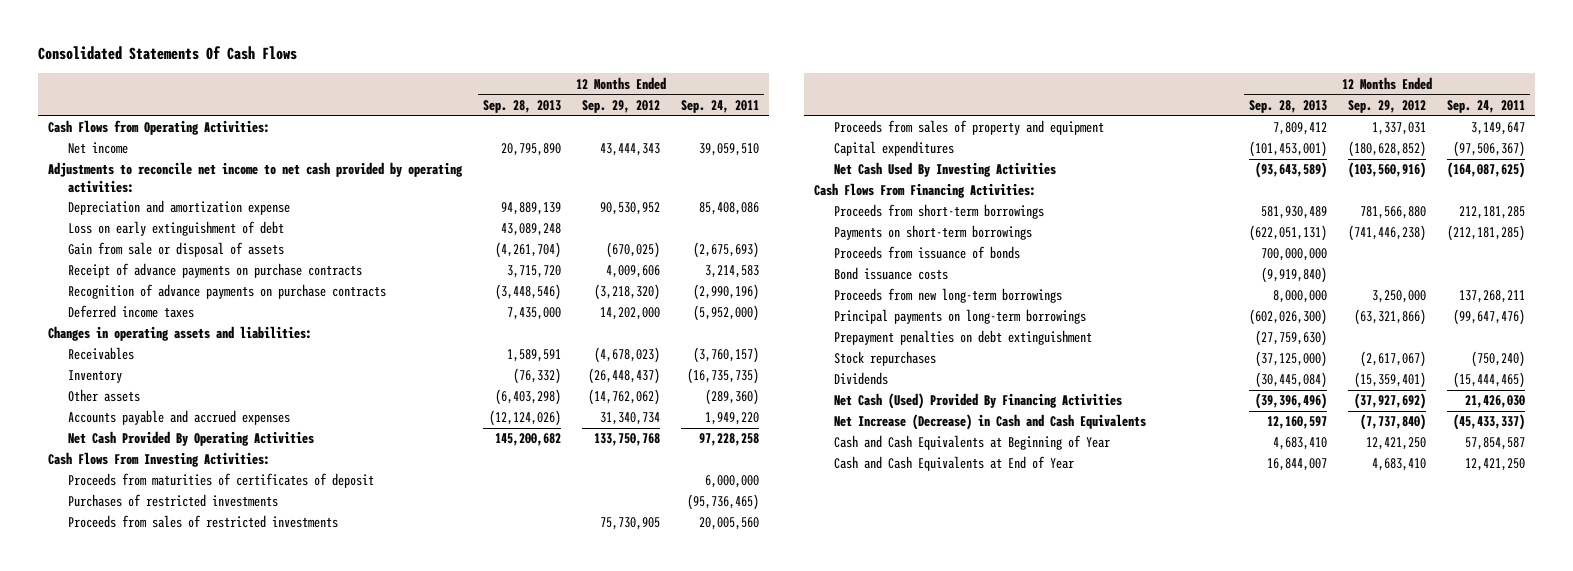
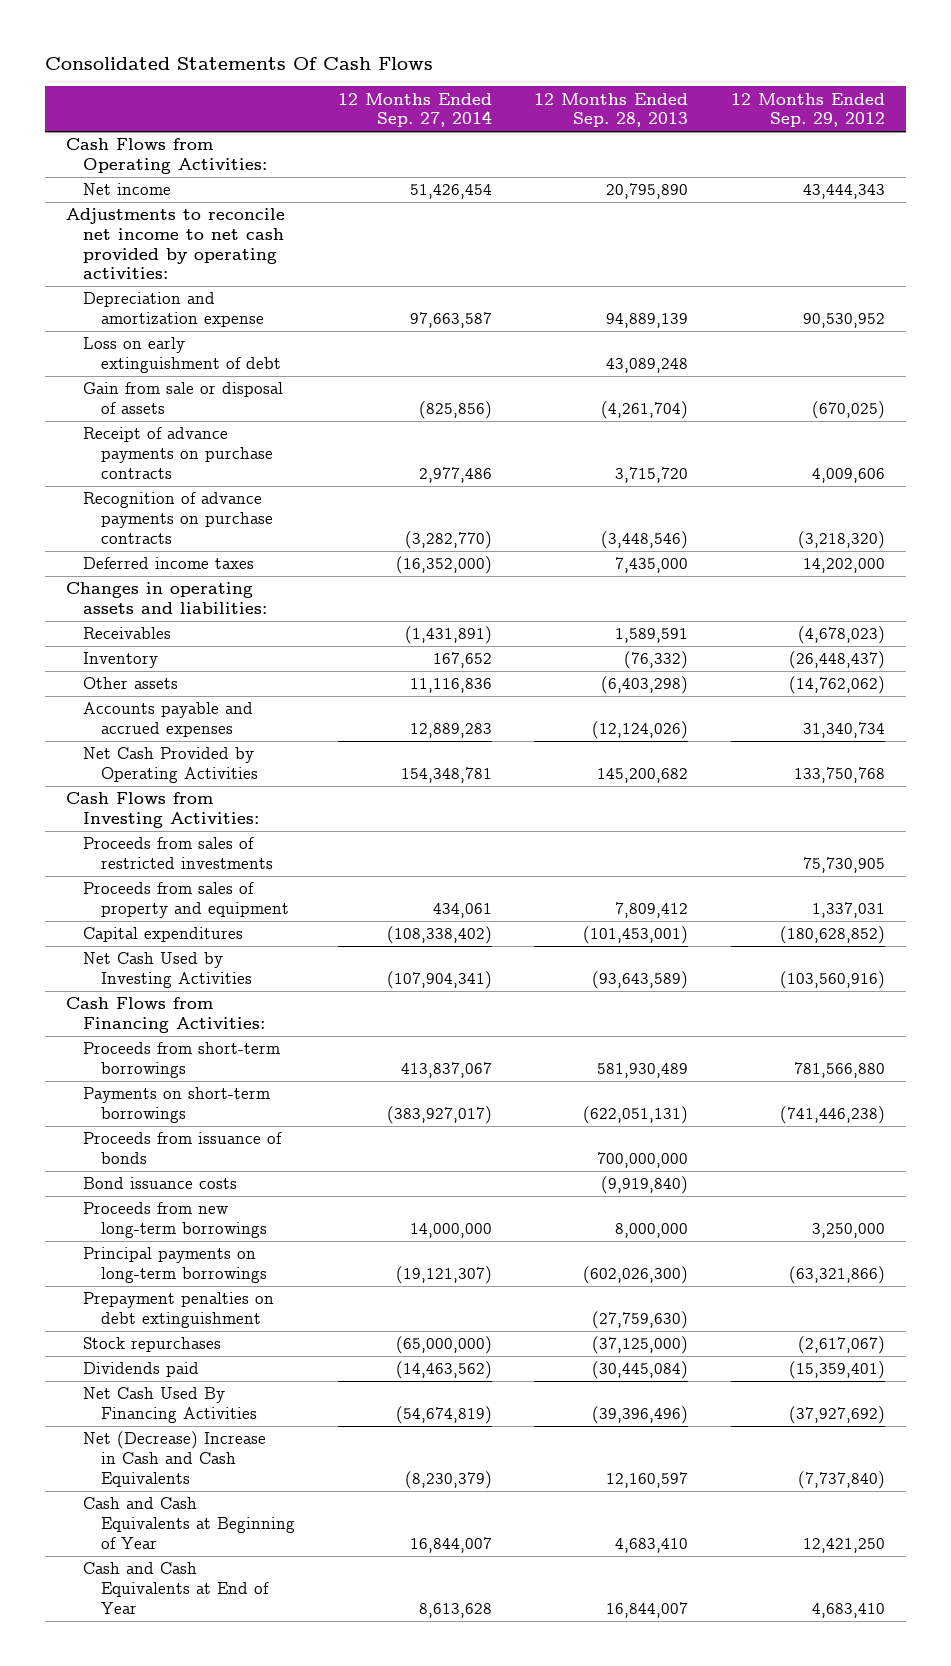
[680,99,759,113] Sep. 24, 2011 -> none
none -> [337,92,492,128] 12 Months Ended Sep. 27, 2014
[67,473,374,489] Proceeds from maturities of certificates of deposit -> none
[67,494,278,508] Purchases of restricted investments -> none
[67,431,314,447] Net Cash Provided By Operating Activities -> [83,747,258,783] Net Cash Provided by Operating Activities
[48,452,271,468] Cash Flows From Investing Activities: -> [66,792,260,828] Cash Flows from Investing Activities:
[833,162,1056,178] Net Cash Used By Investing Activities -> [83,952,252,988] Net Cash Used by Investing Activities
[814,183,1037,199] Cash Flows From Financing Activities: -> [66,997,266,1033] Cash Flows from Financing Activities:
[833,372,888,386] Dividends -> [83,1362,200,1378] Dividends paid
[833,393,1122,410] Net Cash (Used) Provided By Financing Activities -> [83,1387,257,1423] Net Cash Used By Financing Activities
[833,414,1146,431] Net Increase (Decrease) in Cash and Cash Equivalents -> [83,1431,267,1487] Net (Decrease) Increase in Cash and Cash Equivalents

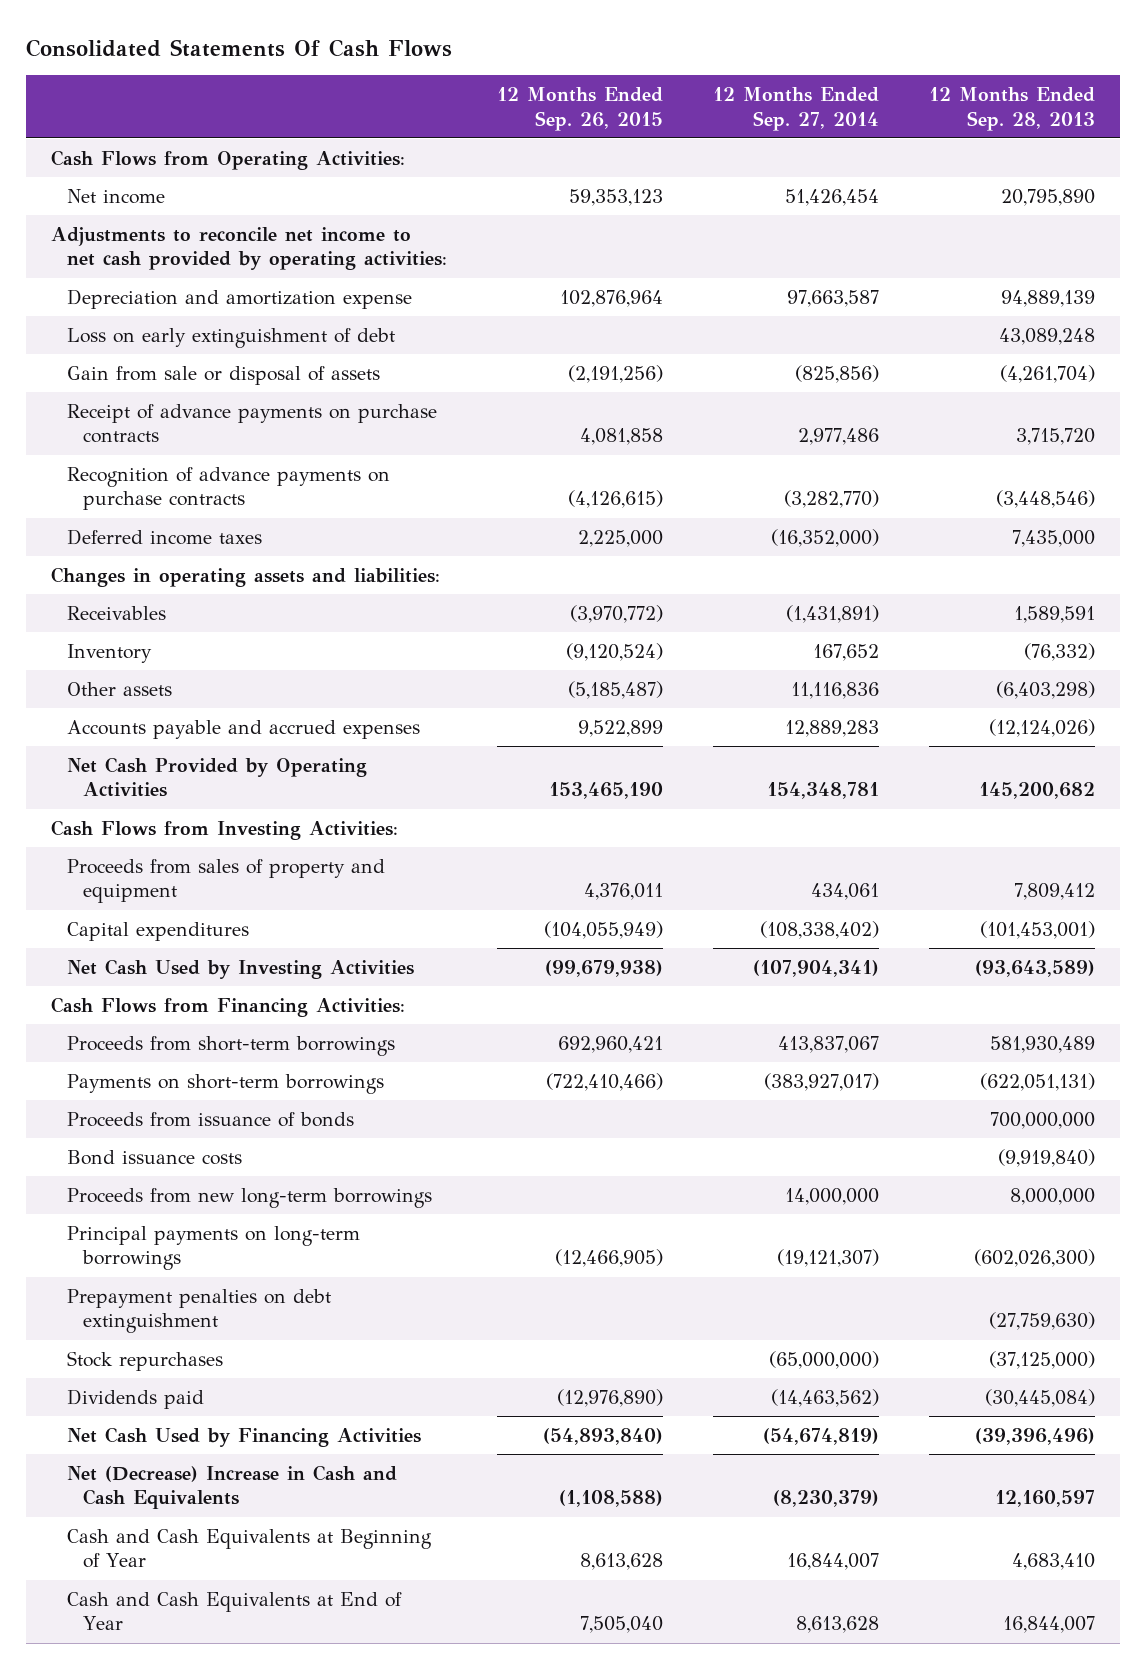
[730,92,885,128] 12 Months Ended Sep. 29, 2012 -> none
none -> [496,86,663,131] 12 Months Ended Sep. 26, 2015
[83,837,273,869] Proceeds from sales of restricted investments -> none
[83,1387,257,1423] Net Cash Used By Financing Activities -> [66,1426,421,1447] Net Cash Used by Financing Activities

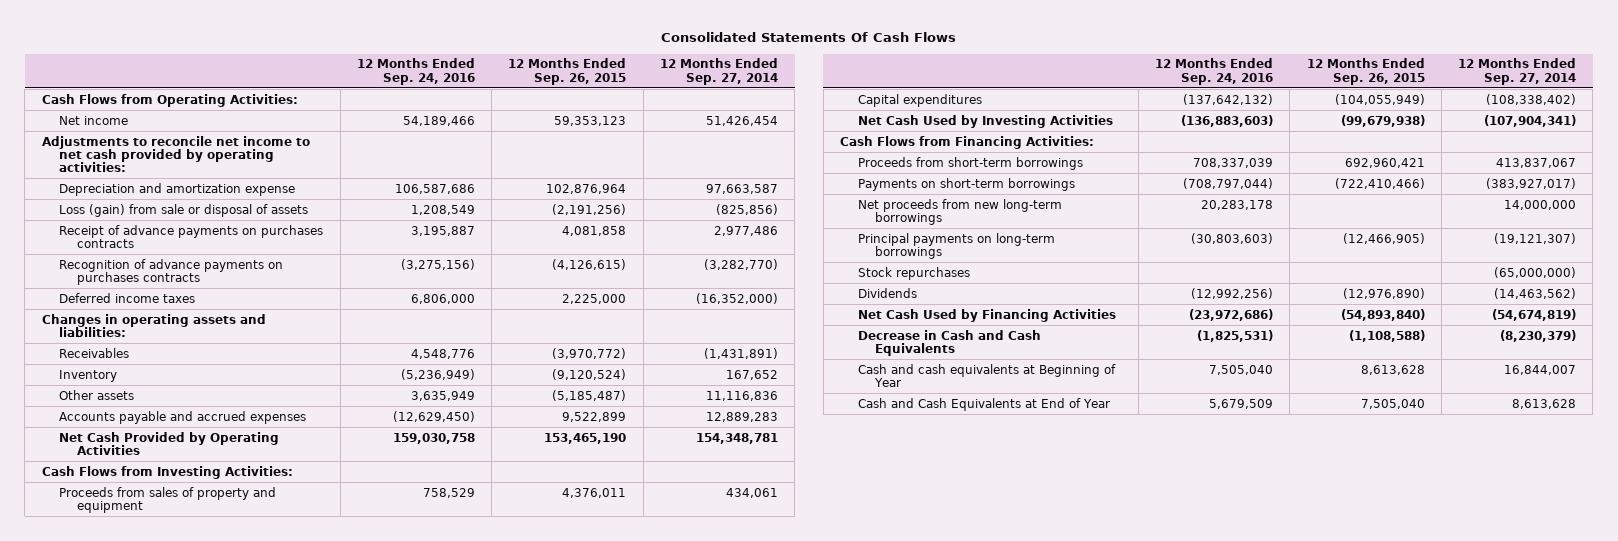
[929,86,1096,131] 12 Months Ended Sep. 28, 2013 -> none
none -> [356,58,475,85] 12 Months Ended Sep. 24, 2016
[66,327,395,348] Loss on early extinguishment of debt -> none
[66,365,380,385] Gain from sale or disposal of assets -> [59,203,309,217] Loss (gain) from sale or disposal of assets
[66,403,437,444] Receipt of advance payments on purchase contracts -> [59,224,324,248] Receipt of advance payments on purchases contracts
[66,466,390,511] Recognition of advance payments on purchase contracts -> [59,258,284,285] Recognition of advance payments on purchases contracts
[66,1111,354,1127] Proceeds from issuance of bonds -> none
[66,1149,242,1165] Bond issuance costs -> none
[66,1187,432,1208] Proceeds from new long-term borrowings -> [857,198,1062,225] Net proceeds from new long-term borrowings
[66,1288,331,1334] Prepayment penalties on debt extinguishment -> none
[66,1388,204,1409] Dividends paid -> [857,287,917,298] Dividends
[66,1464,397,1510] Net (Decrease) Increase in Cash and Cash Equivalents -> [857,329,1041,356] Decrease in Cash and Cash Equivalents
[66,1528,432,1569] Cash and Cash Equivalents at Beginning of Year -> [857,363,1116,387] Cash and cash equivalents at Beginning of Year

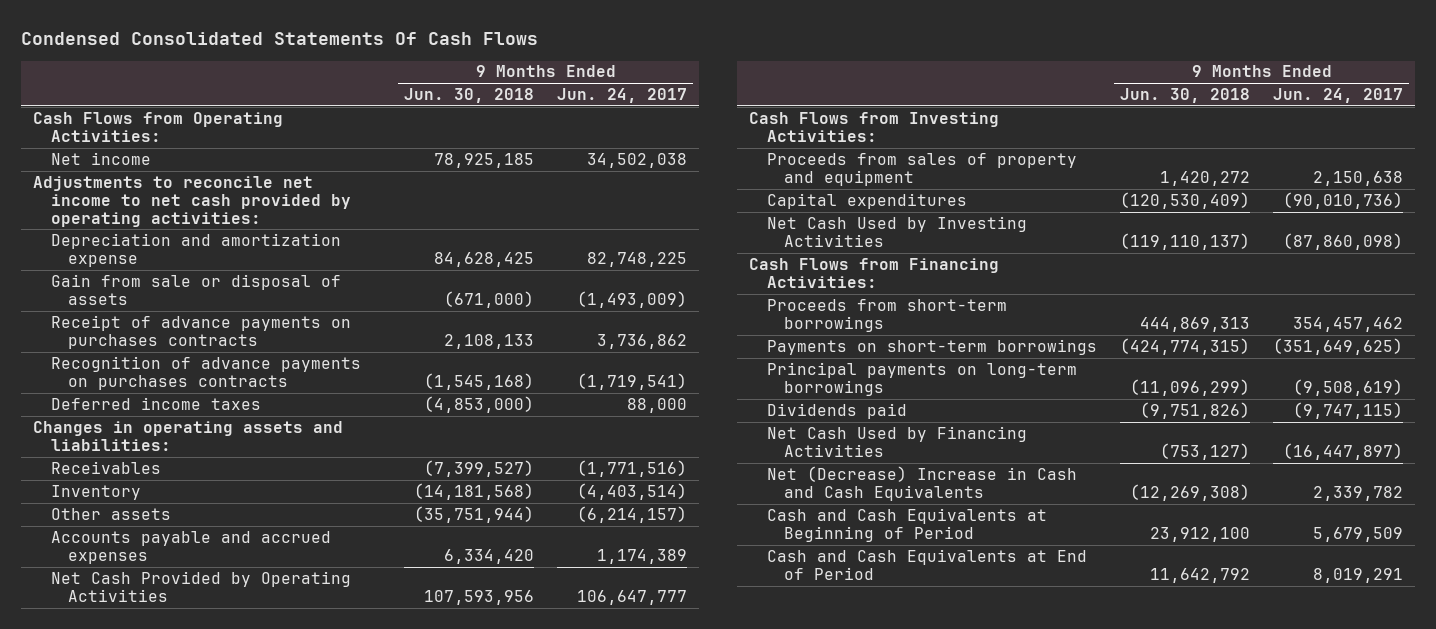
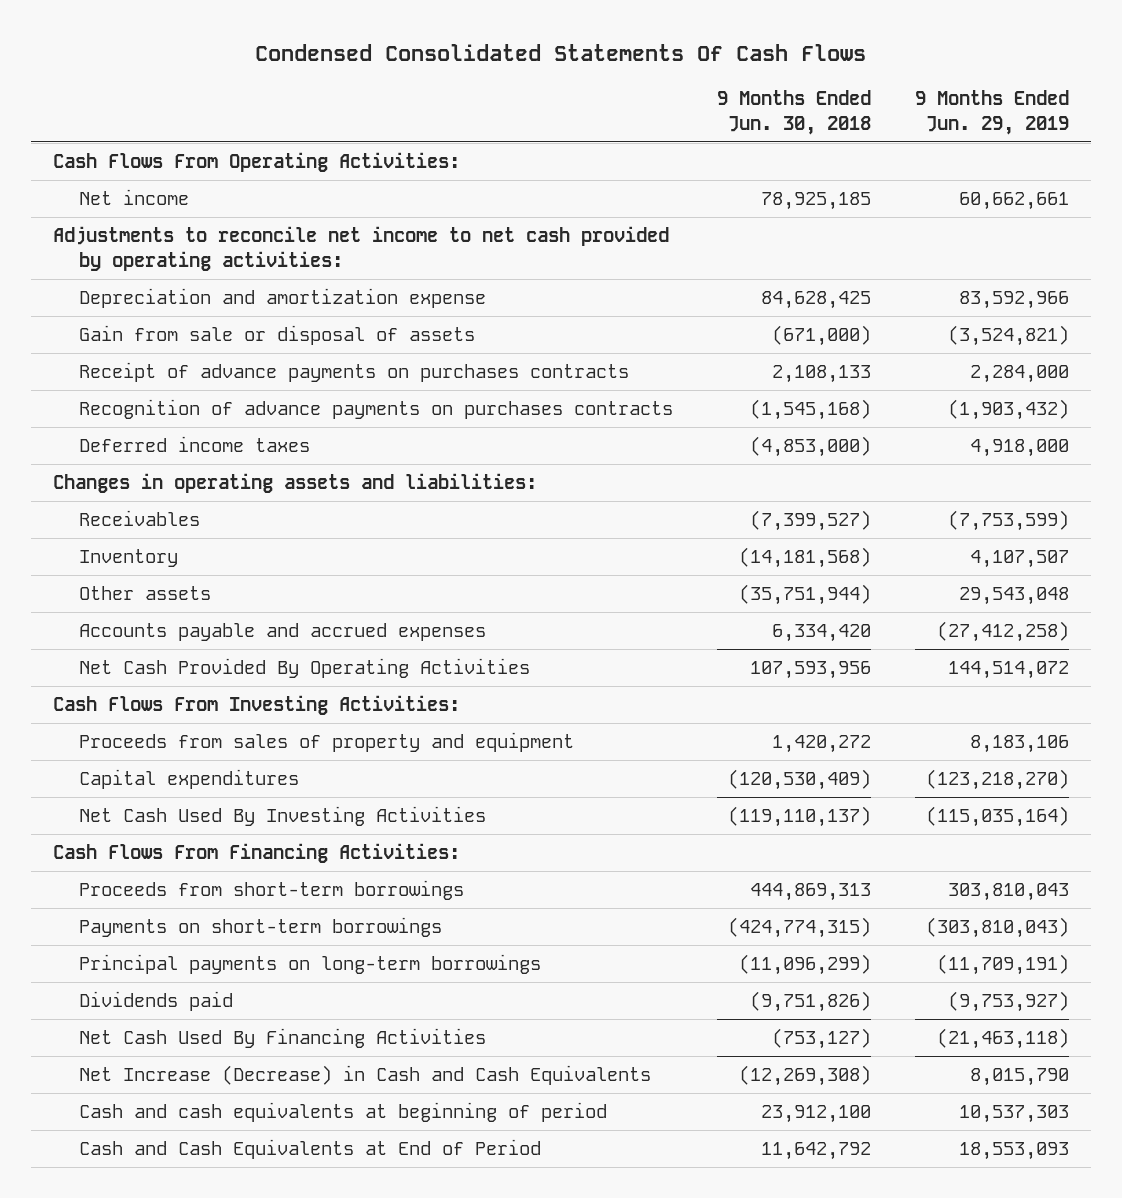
[557,88,688,104] Jun. 24, 2017 -> none
none -> [914,90,1069,135] 9 Months Ended Jun. 29, 2019
[32,111,283,142] Cash Flows from Operating Activities: -> [53,152,461,173] Cash Flows From Operating Activities:
[50,570,351,602] Net Cash Provided by Operating Activities -> [79,658,531,679] Net Cash Provided By Operating Activities
[748,111,999,142] Cash Flows from Investing Activities: -> [53,695,461,716] Cash Flows From Investing Activities:
[766,215,1027,247] Net Cash Used by Investing Activities -> [79,806,487,827] Net Cash Used By Investing Activities
[748,257,999,288] Cash Flows from Financing Activities: -> [53,843,461,864] Cash Flows From Financing Activities:
[766,425,1027,457] Net Cash Used by Financing Activities -> [79,1028,487,1049] Net Cash Used By Financing Activities
[766,465,1077,501] Net (Decrease) Increase in Cash and Cash Equivalents -> [79,1065,652,1086] Net Increase (Decrease) in Cash and Cash Equivalents
[766,507,1047,542] Cash and Cash Equivalents at Beginning of Period -> [79,1102,608,1123] Cash and cash equivalents at beginning of period

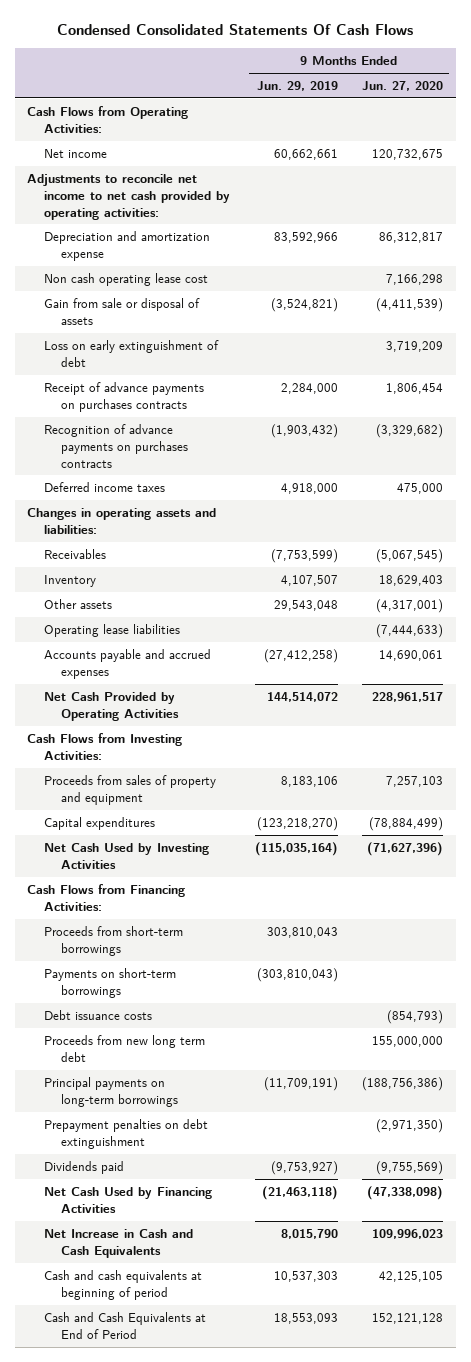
[717,90,872,135] 9 Months Ended Jun. 30, 2018 -> none
none -> [362,81,444,92] Jun. 27, 2020
[53,152,461,173] Cash Flows From Operating Activities: -> [27,105,189,133] Cash Flows from Operating Activities:
none -> [44,272,209,286] Non cash operating lease cost
none -> [44,339,220,367] Loss on early extinguishment of debt
none -> [44,623,181,637] Operating lease liabilities
[79,658,531,679] Net Cash Provided By Operating Activities -> [44,691,179,721] Net Cash Provided by Operating Activities
[53,695,461,716] Cash Flows From Investing Activities: -> [27,732,183,760] Cash Flows from Investing Activities:
[79,806,487,827] Net Cash Used By Investing Activities -> [44,842,210,869] Net Cash Used by Investing Activities
[53,843,461,864] Cash Flows From Financing Activities: -> [27,883,186,911] Cash Flows from Financing Activities:
none -> [44,1009,153,1020] Debt issuance costs
none -> [44,1034,206,1062] Proceeds from new long term debt
none -> [44,1118,209,1149] Prepayment penalties on debt extinguishment
[79,1028,487,1049] Net Cash Used By Financing Activities -> [44,1186,213,1213] Net Cash Used by Financing Activities
[79,1065,652,1086] Net Increase (Decrease) in Cash and Cash Equivalents -> [44,1228,194,1258] Net Increase in Cash and Cash Equivalents

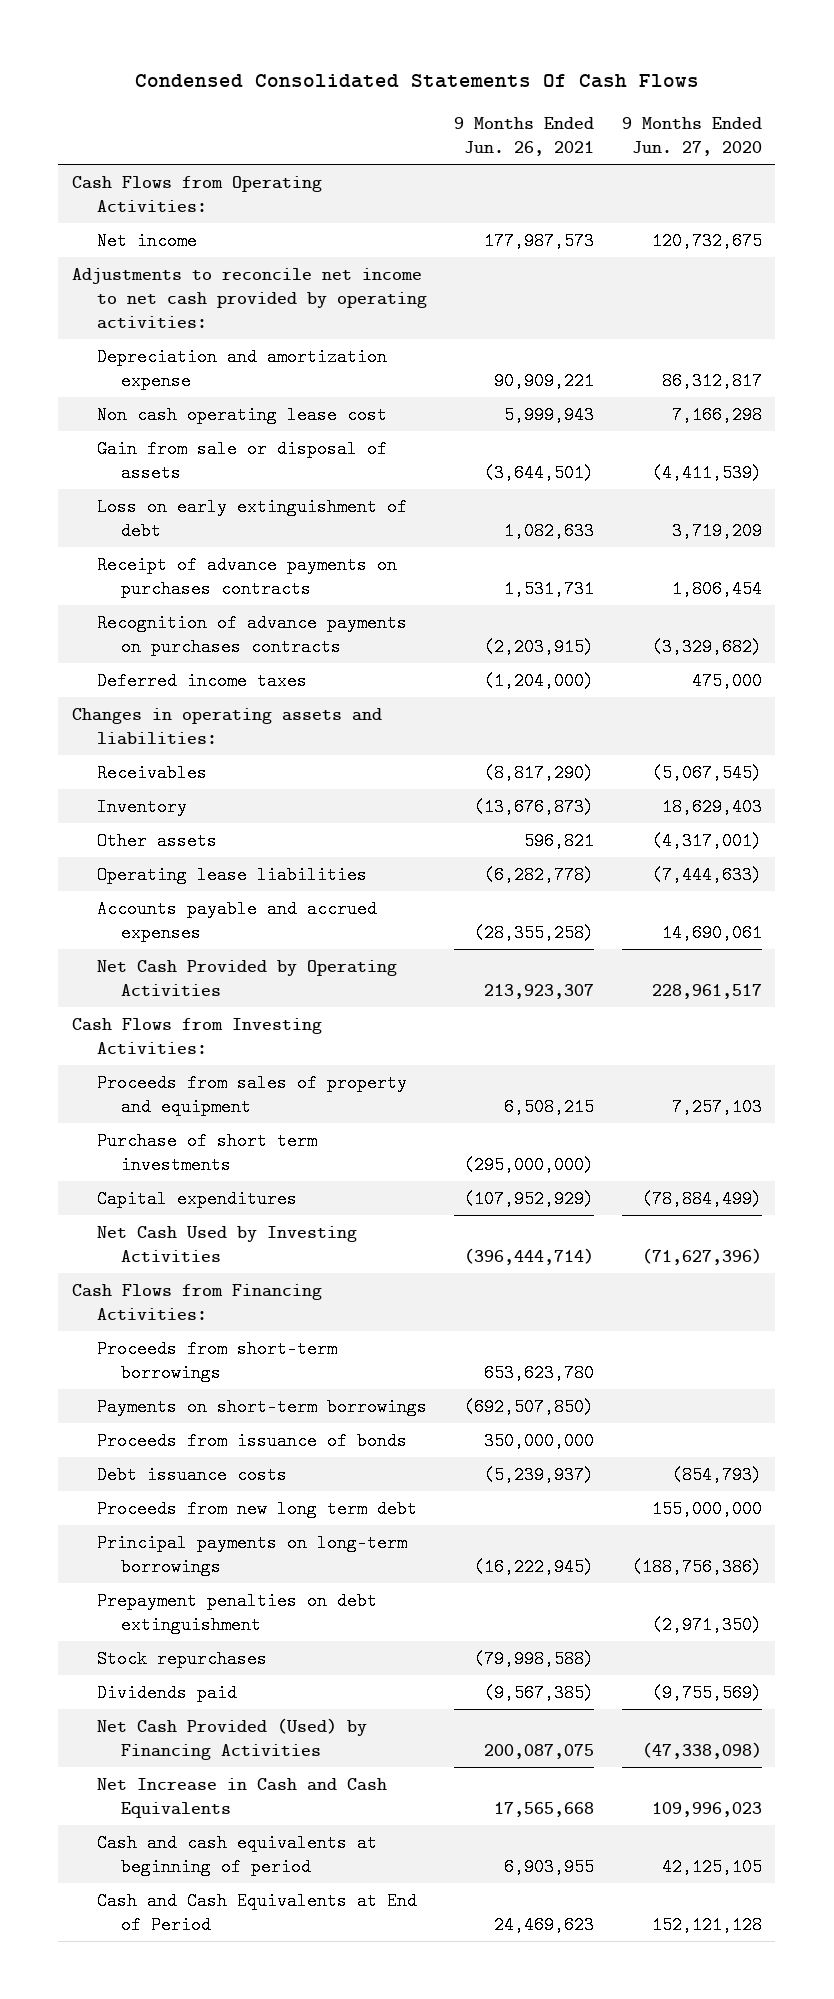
[256,81,338,92] Jun. 29, 2019 -> none
none -> [454,116,595,157] 9 Months Ended Jun. 26, 2021
none -> [96,1131,317,1174] Purchase of short term investments
none -> [96,1431,407,1450] Proceeds from issuance of bonds
none -> [96,1649,267,1668] Stock repurchases
[44,1186,213,1213] Net Cash Used by Financing Activities -> [96,1717,367,1760] Net Cash Provided (Used) by Financing Activities

